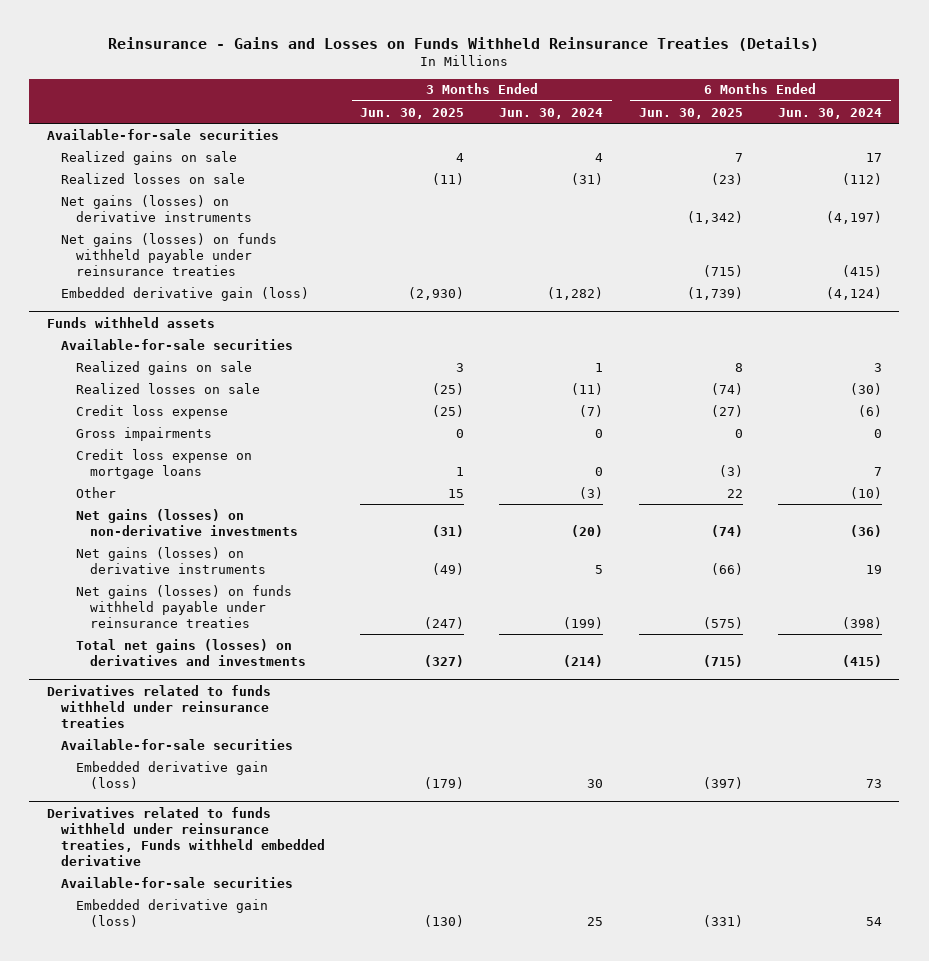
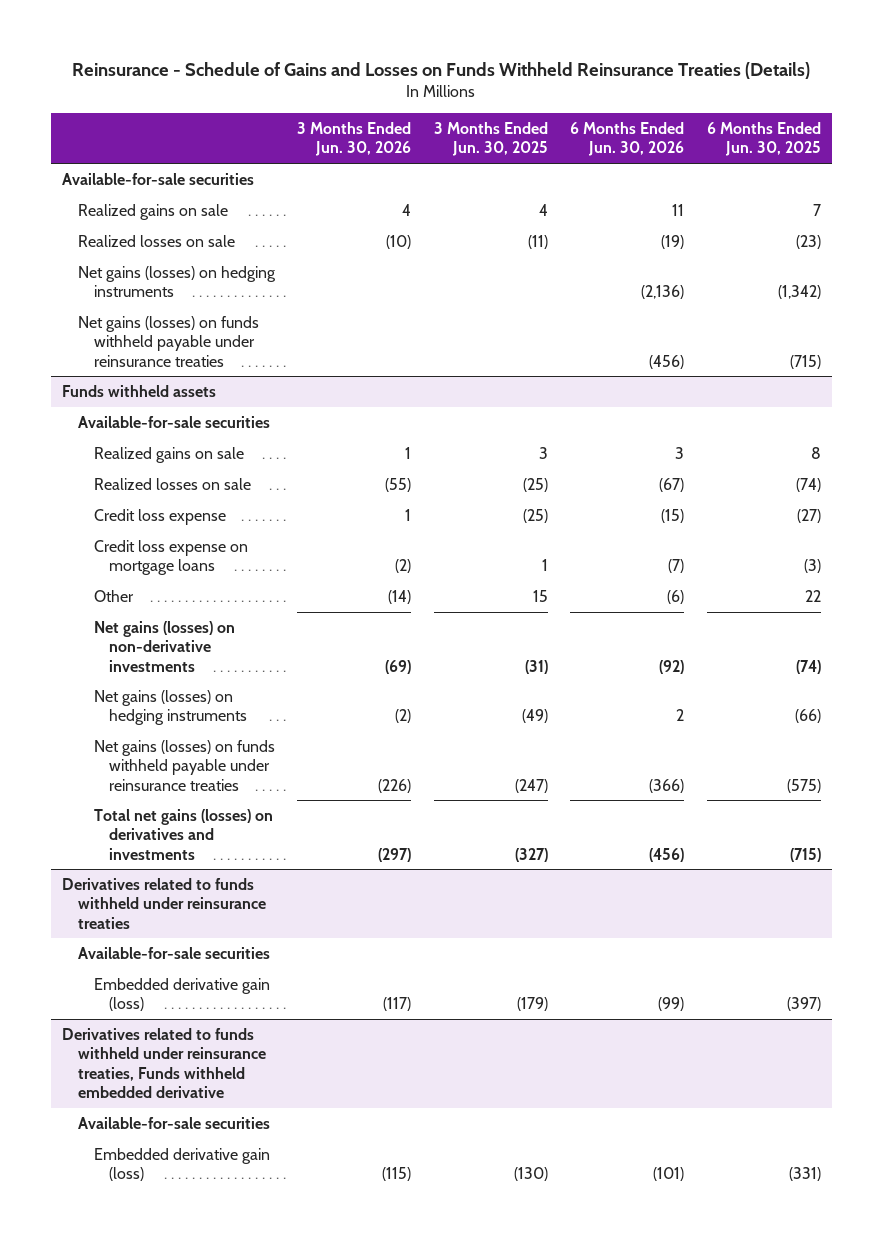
[108,36,820,51] Reinsurance - Gains and Losses on Funds Withheld Reinsurance Treaties (Details) -> [72,61,811,79] Reinsurance - Schedule of Gains and Losses on Funds Withheld Reinsurance Treaties (Details)
[499,107,604,119] Jun. 30, 2024 -> none
[777,107,882,119] Jun. 30, 2024 -> none
none -> [297,122,412,157] 3 Months Ended Jun. 30, 2026
none -> [570,122,685,157] 6 Months Ended Jun. 30, 2026
[61,194,252,222] Net gains (losses) on derivative instruments -> [77,265,276,298] Net gains (losses) on hedging instruments
[61,286,310,301] Embedded derivative gain (loss) -> none
[75,426,212,441] Gross impairments -> none
[75,546,266,574] Net gains (losses) on derivative instruments -> [93,689,248,726] Net gains (losses) on hedging instruments

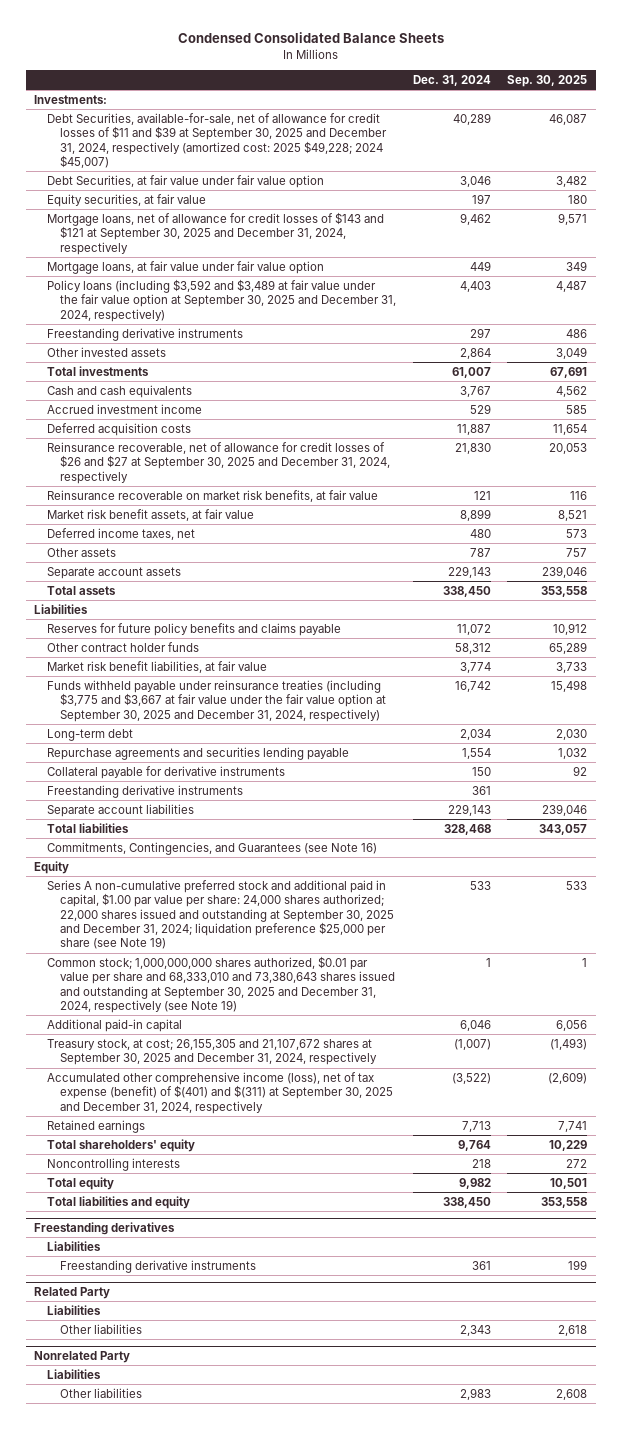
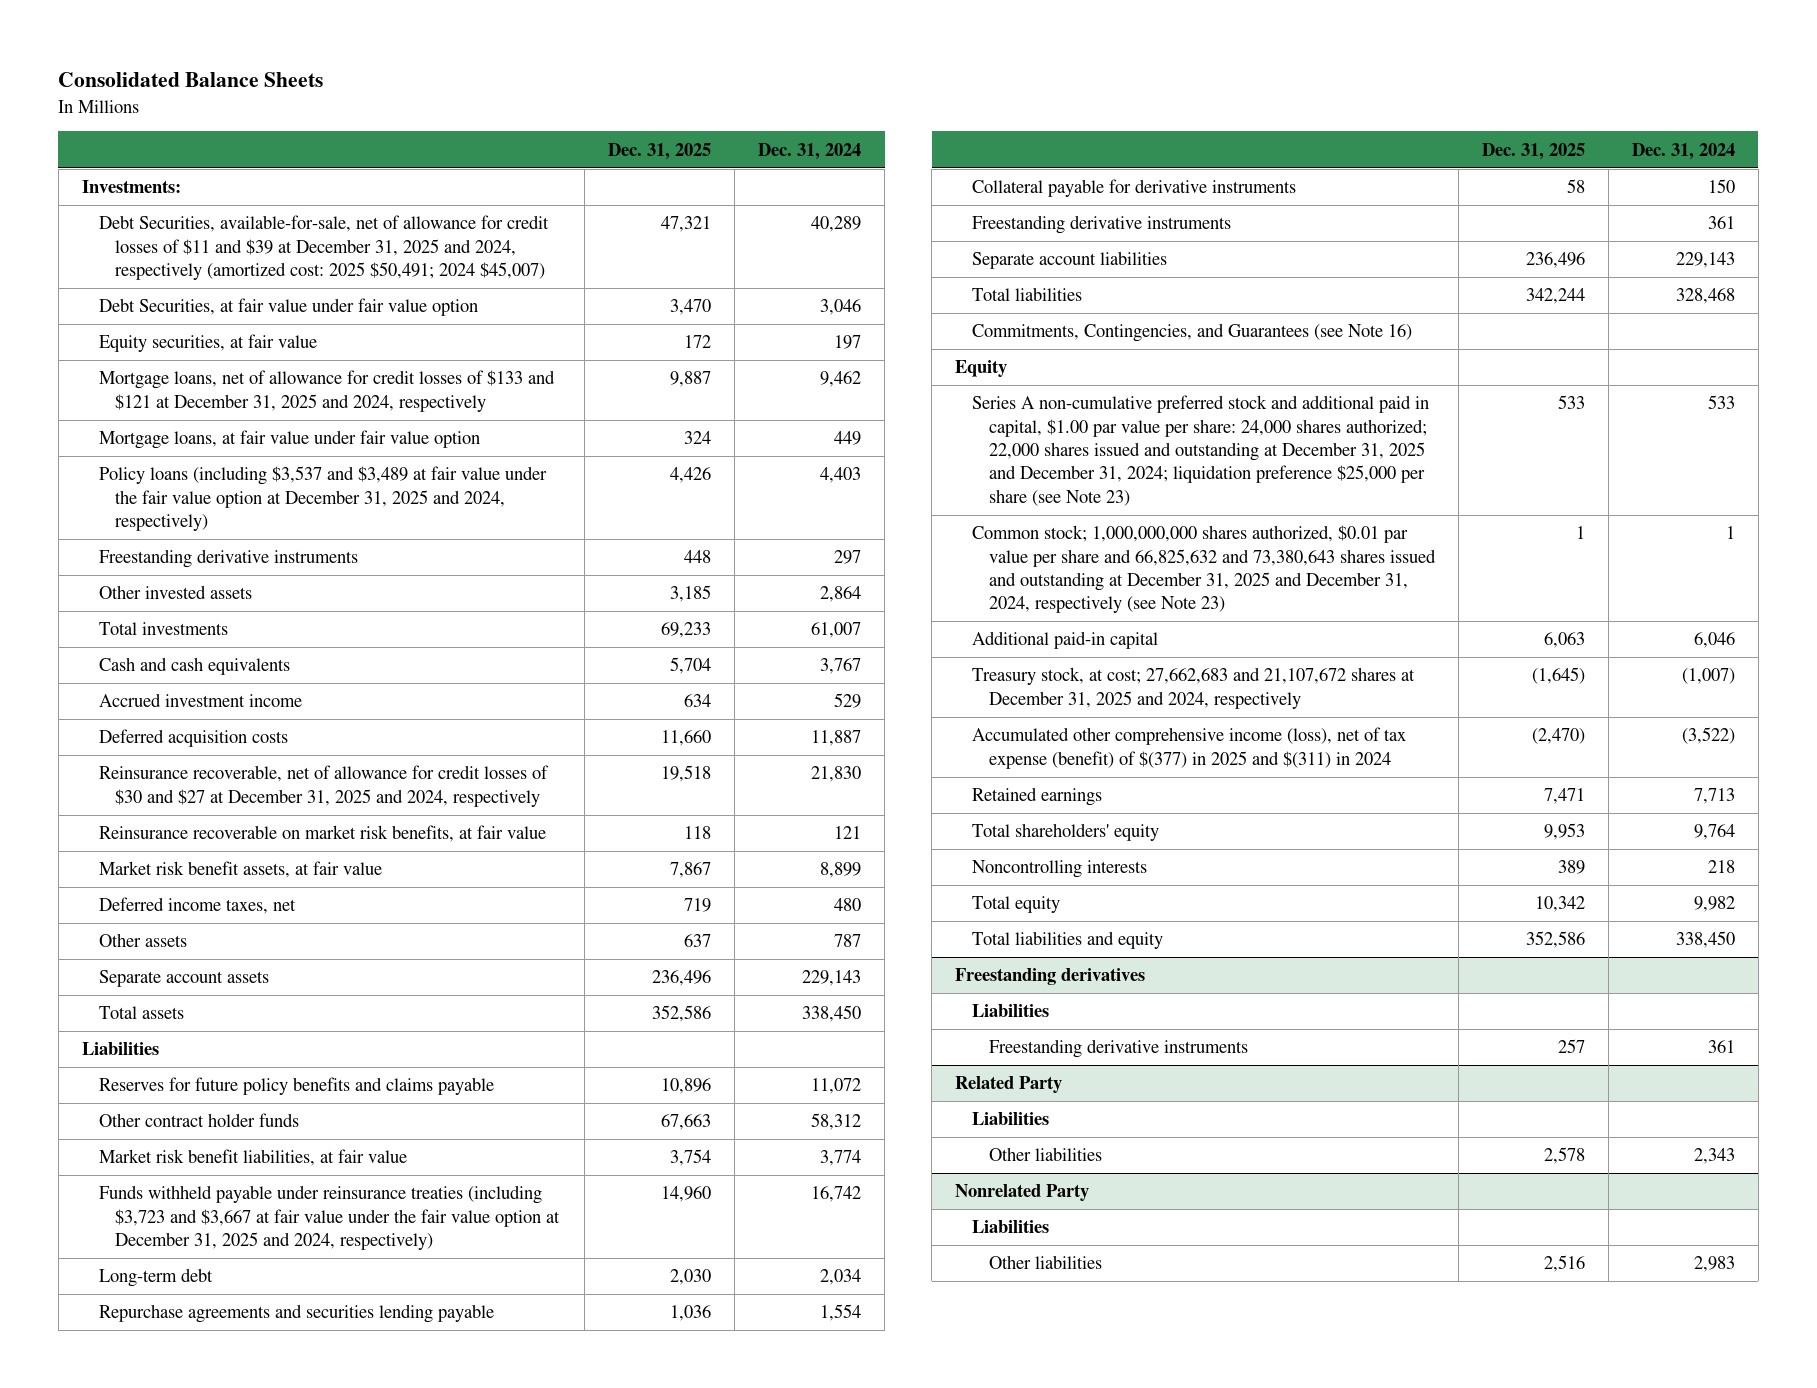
[177,32,444,44] Condensed Consolidated Balance Sheets -> [58,72,324,88] Consolidated Balance Sheets
[507,74,588,87] Sep. 30, 2025 -> none
none -> [608,142,712,160] Dec. 31, 2025
[47,112,387,168] Debt Securities, available-for-sale, net of allowance for credit losses of $11 and $39 at September 30, 2025 and December 31, 2024, respectively (amortized cost: 2025 $49,228; 2024 $45,007) -> [98,215,549,281] Debt Securities, available-for-sale, net of allowance for credit losses of $11 and $39 at December 31, 2025 and 2024, respectively (amortized cost: 2025 $50,491; 2024 $45,007)
[47,211,385,255] Mortgage loans, net of allowance for credit losses of $143 and $121 at September 30, 2025 and December 31, 2024, respectively -> [98,370,555,412] Mortgage loans, net of allowance for credit losses of $133 and $121 at December 31, 2025 and 2024, respectively
[47,278,396,322] Policy loans (including $3,592 and $3,489 at fair value under the fair value option at September 30, 2025 and December 31, 2024, respectively) -> [98,466,547,532] Policy loans (including $3,537 and $3,489 at fair value under the fair value option at December 31, 2025 and 2024, respectively)
[47,441,390,484] Reinsurance recoverable, net of allowance for credit losses of $26 and $27 at September 30, 2025 and December 31, 2024, respectively -> [98,765,549,807] Reinsurance recoverable, net of allowance for credit losses of $30 and $27 at December 31, 2025 and 2024, respectively
[47,679,386,722] Funds withheld payable under reinsurance treaties (including $3,775 and $3,667 at fair value under the fair value option at September 30, 2025 and December 31, 2024, respectively) -> [98,1185,561,1251] Funds withheld payable under reinsurance treaties (including $3,723 and $3,667 at fair value under the fair value option at December 31, 2025 and 2024, respectively)
[47,879,394,950] Series A non-cumulative preferred stock and additional paid in capital, $1.00 par value per share: 24,000 shares authorized; 22,000 shares issued and outstanding at September 30, 2025 and December 31, 2024; liquidation preference $25,000 per share (see Note 19) -> [971,395,1429,506] Series A non-cumulative preferred stock and additional paid in capital, $1.00 par value per share: 24,000 shares authorized; 22,000 shares issued and outstanding at December 31, 2025 and December 31, 2024; liquidation preference $25,000 per share (see Note 23)
[47,955,395,1013] Common stock; 1,000,000,000 shares authorized, $0.01 par value per share and 68,333,010 and 73,380,643 shares issued and outstanding at September 30, 2025 and December 31, 2024, respectively (see Note 19) -> [971,525,1436,614] Common stock; 1,000,000,000 shares authorized, $0.01 par value per share and 66,825,632 and 73,380,643 shares issued and outstanding at December 31, 2025 and December 31, 2024, respectively (see Note 23)
[47,1038,377,1066] Treasury stock, at cost; 26,155,305 and 21,107,672 shares at September 30, 2025 and December 31, 2024, respectively -> [971,667,1415,709] Treasury stock, at cost; 27,662,683 and 21,107,672 shares at December 31, 2025 and 2024, respectively
[47,1071,393,1114] Accumulated other comprehensive income (loss), net of tax expense (benefit) of $(401) and $(311) at September 30, 2025 and December 31, 2024, respectively -> [971,727,1406,769] Accumulated other comprehensive income (loss), net of tax expense (benefit) of $(377) in 2025 and $(311) in 2024

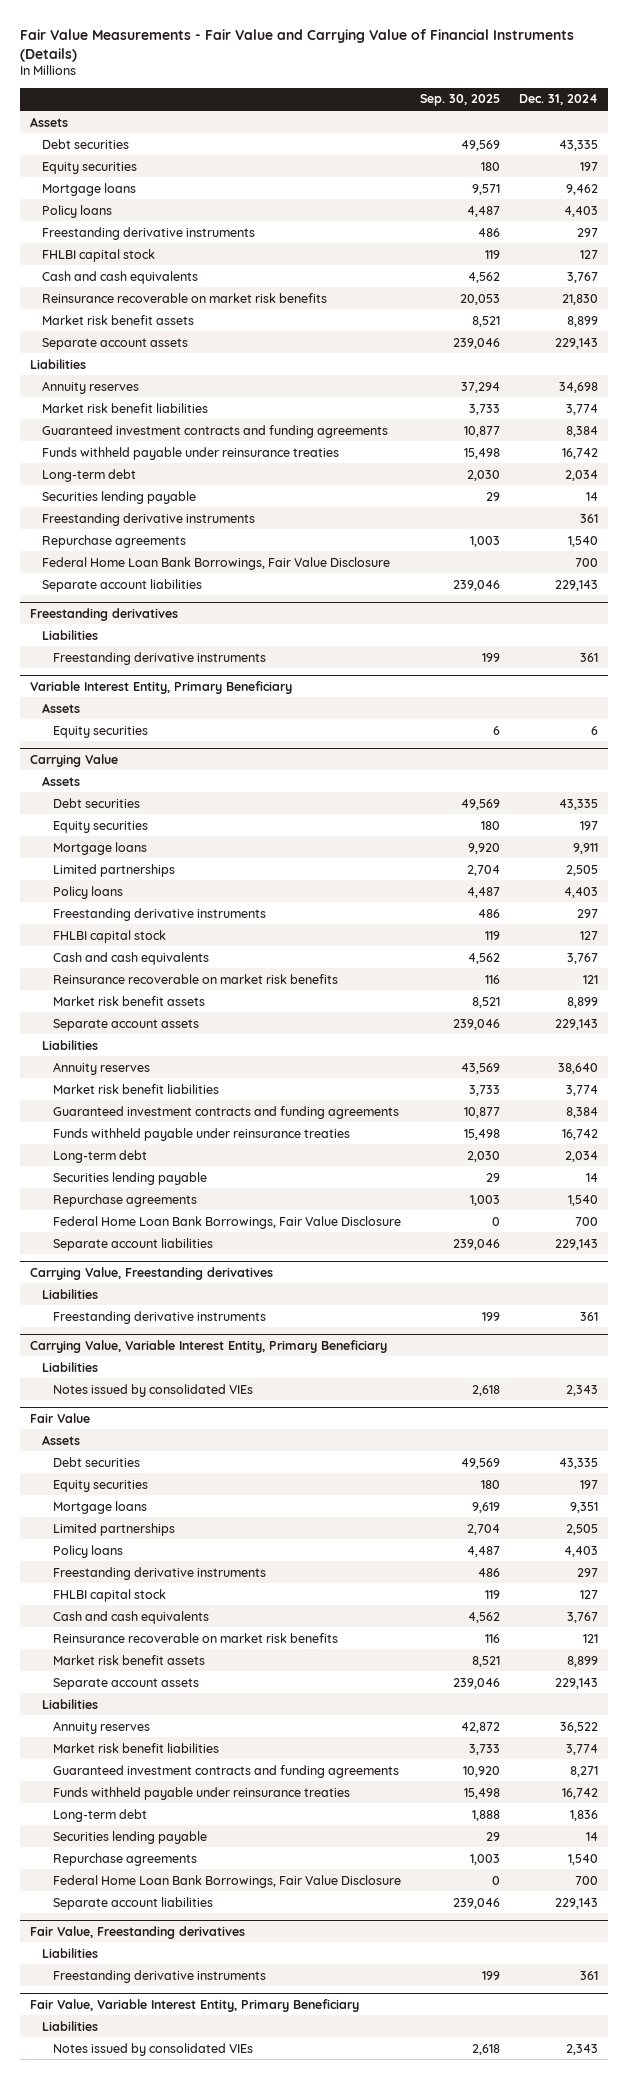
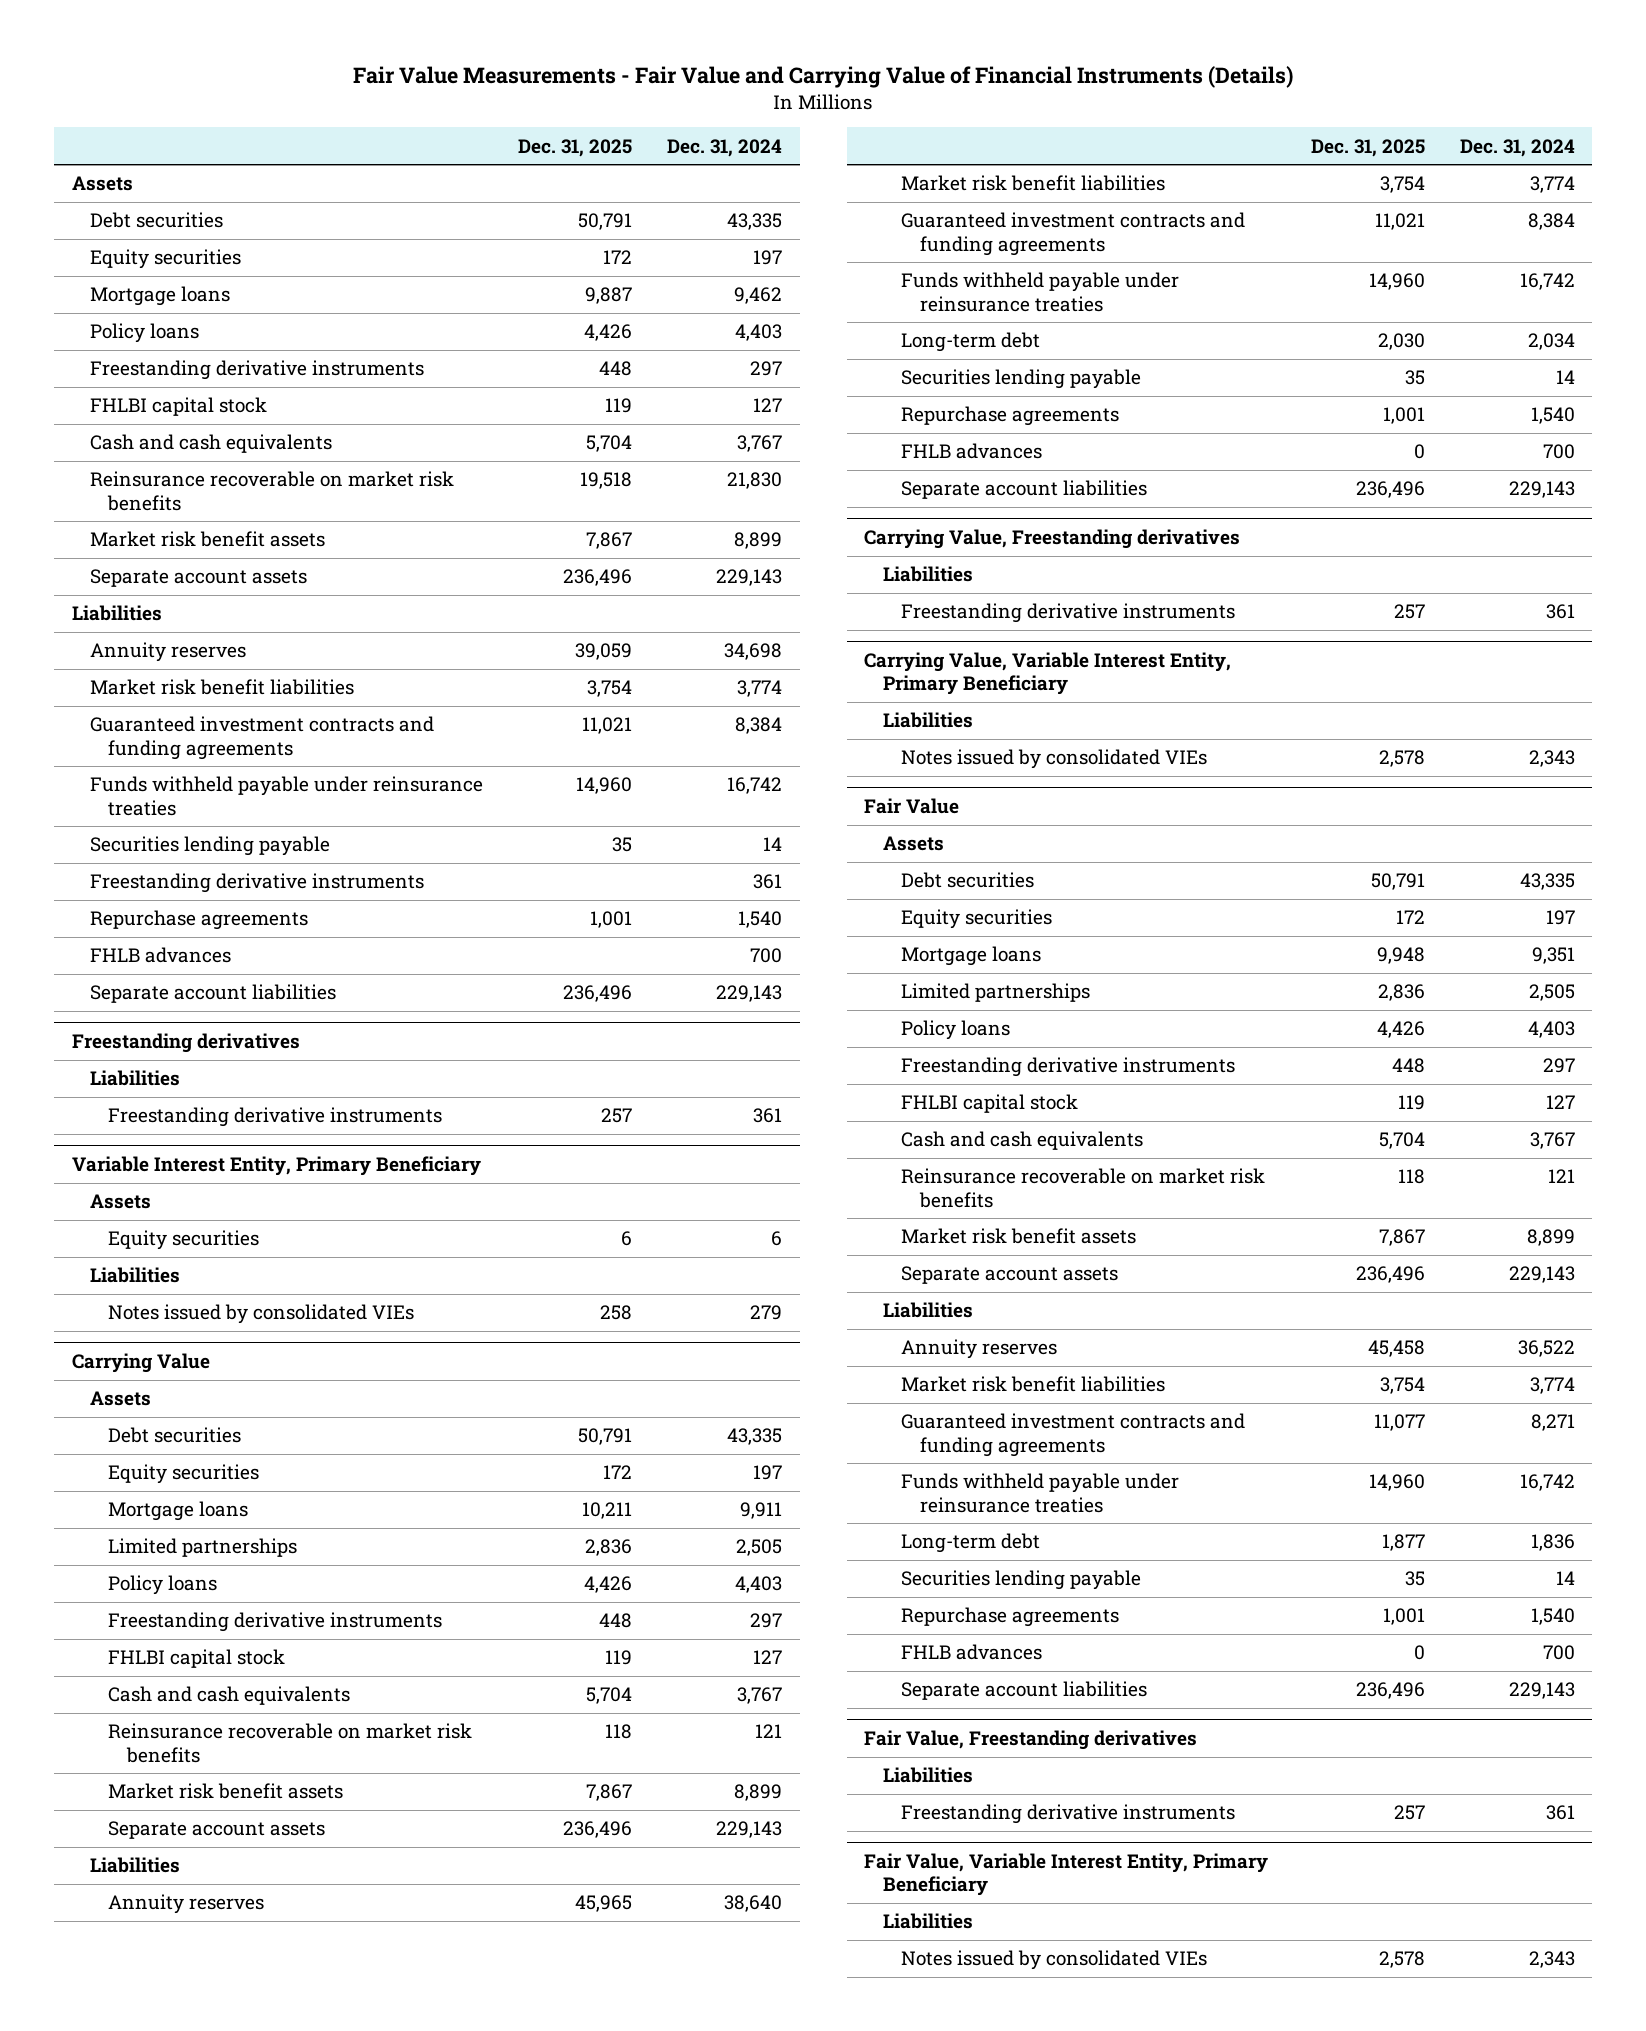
[420,94,501,107] Sep. 30, 2025 -> none
none -> [518,138,633,157] Dec. 31, 2025
[41,468,136,482] Long-term debt -> none
[41,556,390,570] Federal Home Loan Bank Borrowings, Fair Value Disclosure -> [89,947,231,964] FHLB advances
none -> [89,1267,180,1284] Liabilities
none -> [108,1304,415,1325] Notes issued by consolidated VIEs
[53,1215,402,1229] Federal Home Loan Bank Borrowings, Fair Value Disclosure -> [901,443,1043,460] FHLB advances
[53,1874,402,1888] Federal Home Loan Bank Borrowings, Fair Value Disclosure -> [901,1644,1043,1661] FHLB advances

